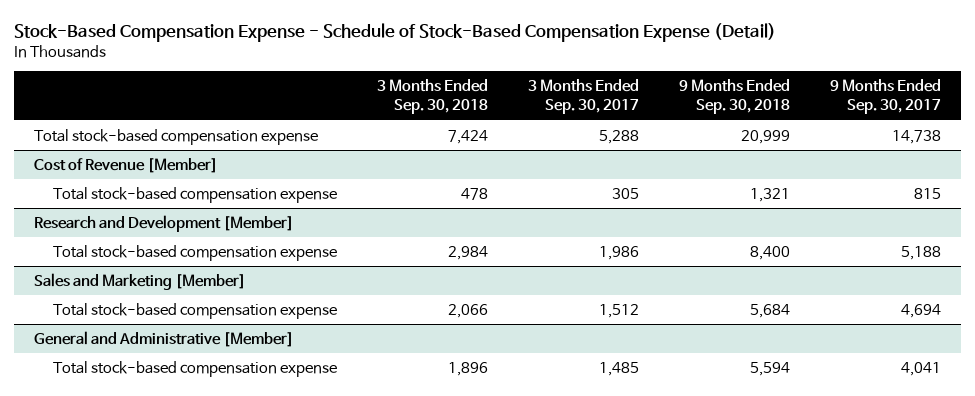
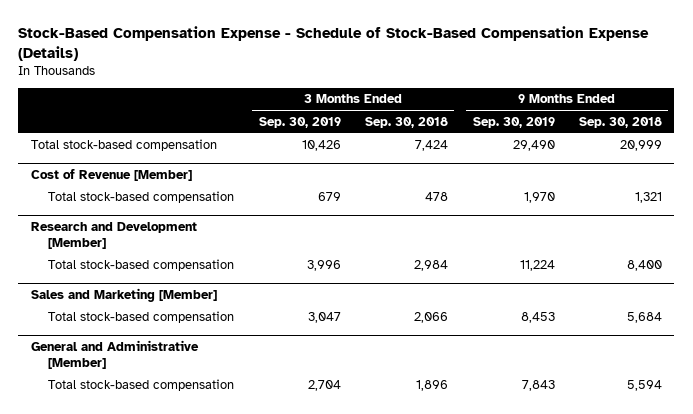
[13,22,776,42] Stock-Based Compensation Expense - Schedule of Stock-Based Compensation Expense (Detail) -> [18,26,650,62] Stock-Based Compensation Expense - Schedule of Stock-Based Compensation Expense (Details)
[528,79,640,115] 3 Months Ended Sep. 30, 2017 -> none
[830,79,942,115] 9 Months Ended Sep. 30, 2017 -> none
none -> [258,116,341,128] Sep. 30, 2019
none -> [472,116,555,128] Sep. 30, 2019
[33,128,318,145] Total stock-based compensation expense -> [30,139,217,152] Total stock-based compensation
[53,186,338,203] Total stock-based compensation expense -> [47,191,234,204] Total stock-based compensation
[53,244,338,261] Total stock-based compensation expense -> [47,259,234,272] Total stock-based compensation
[53,302,338,319] Total stock-based compensation expense -> [47,311,234,324] Total stock-based compensation
[53,360,338,377] Total stock-based compensation expense -> [47,379,234,392] Total stock-based compensation

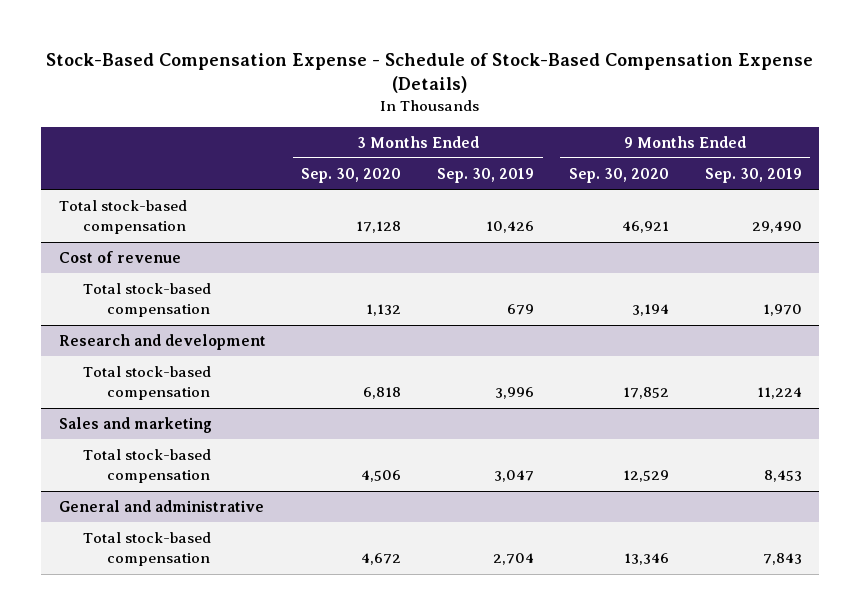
[365,116,449,128] Sep. 30, 2018 -> none
[579,116,663,128] Sep. 30, 2018 -> none
none -> [301,168,402,184] Sep. 30, 2020
none -> [569,168,670,184] Sep. 30, 2020
[30,169,192,182] Cost of Revenue [Member] -> [59,251,182,264] Cost of revenue
[30,222,197,249] Research and Development [Member] -> [59,334,267,351] Research and development
[30,288,217,303] Sales and Marketing [Member] -> [59,417,213,434] Sales and marketing
[30,340,199,369] General and Administrative [Member] -> [59,500,265,513] General and administrative

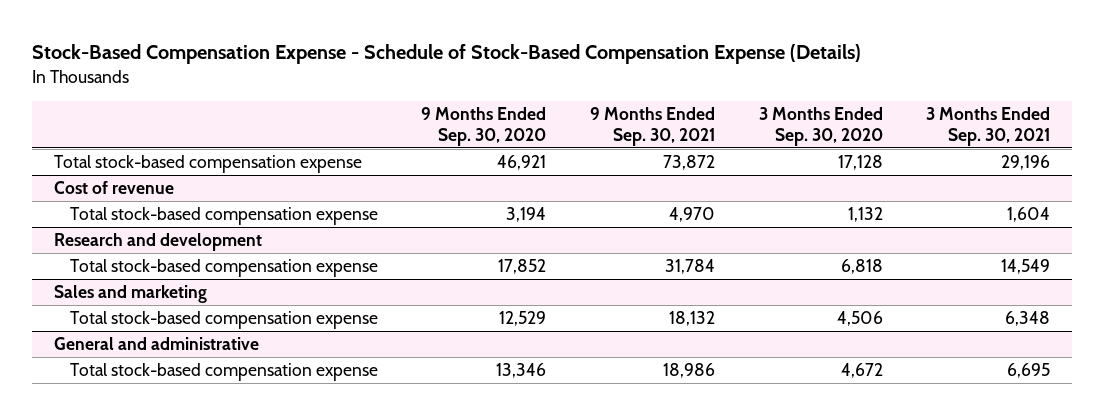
[436,168,534,184] Sep. 30, 2019 -> none
[704,168,802,184] Sep. 30, 2019 -> none
none -> [590,106,716,146] 9 Months Ended Sep. 30, 2021
none -> [926,106,1051,146] 3 Months Ended Sep. 30, 2021
[59,200,188,235] Total stock-based compensation -> [53,155,362,174] Total stock-based compensation expense
[82,283,211,318] Total stock-based compensation -> [69,207,378,226] Total stock-based compensation expense
[82,366,211,401] Total stock-based compensation -> [69,259,378,278] Total stock-based compensation expense
[82,449,211,484] Total stock-based compensation -> [69,311,378,330] Total stock-based compensation expense
[82,532,211,567] Total stock-based compensation -> [69,363,378,382] Total stock-based compensation expense

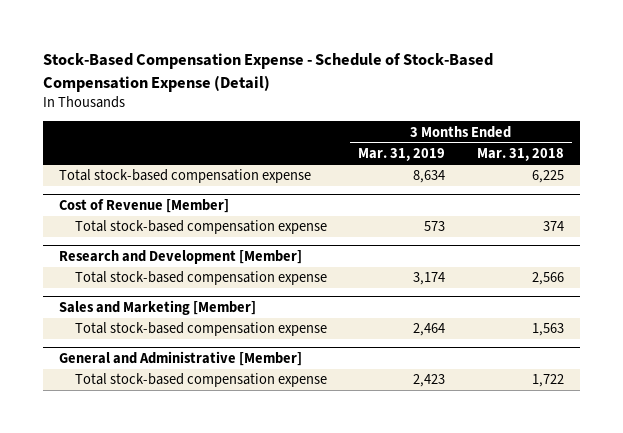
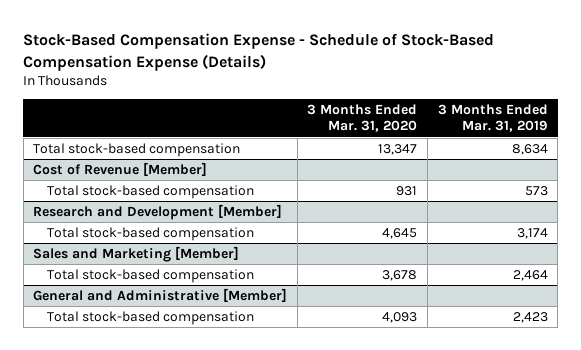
[43,53,494,92] Stock-Based Compensation Expense - Schedule of Stock-Based Compensation Expense (Detail) -> [23,32,495,71] Stock-Based Compensation Expense - Schedule of Stock-Based Compensation Expense (Details)
[476,148,564,162] Mar. 31, 2018 -> none
none -> [307,104,418,133] 3 Months Ended Mar. 31, 2020
[58,169,311,184] Total stock-based compensation expense -> [33,142,241,157] Total stock-based compensation
[74,220,327,235] Total stock-based compensation expense -> [47,184,255,199] Total stock-based compensation
[74,271,327,286] Total stock-based compensation expense -> [47,226,255,241] Total stock-based compensation
[74,322,327,337] Total stock-based compensation expense -> [47,268,255,283] Total stock-based compensation
[74,373,327,388] Total stock-based compensation expense -> [47,310,255,325] Total stock-based compensation

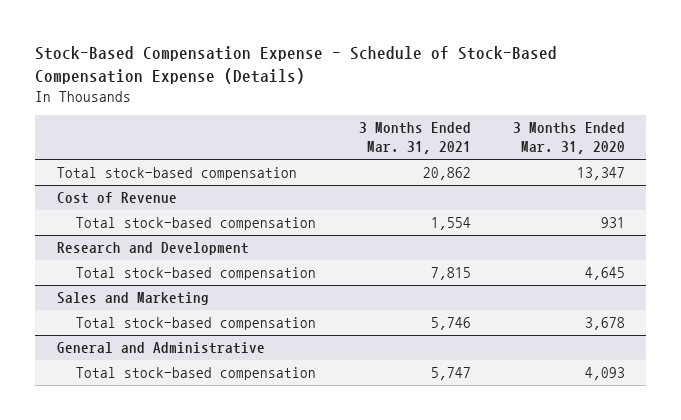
[437,104,548,133] 3 Months Ended Mar. 31, 2019 -> none
none -> [358,122,471,155] 3 Months Ended Mar. 31, 2021
[33,161,208,176] Cost of Revenue [Member] -> [56,192,177,205] Cost of Revenue
[33,203,283,220] Research and Development [Member] -> [56,242,249,256] Research and Development
[33,245,240,262] Sales and Marketing [Member] -> [56,292,209,306] Sales and Marketing
[33,287,288,302] General and Administrative [Member] -> [56,342,265,355] General and Administrative

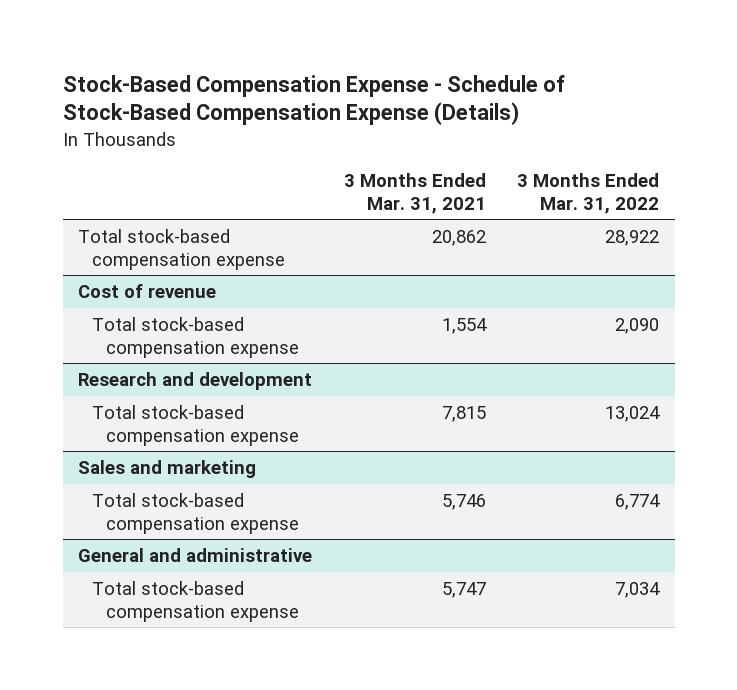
[512,122,625,155] 3 Months Ended Mar. 31, 2020 -> none
none -> [516,172,659,214] 3 Months Ended Mar. 31, 2022
[56,167,297,181] Total stock-based compensation -> [78,228,286,270] Total stock-based compensation expense
[56,192,177,205] Cost of Revenue -> [78,283,217,298] Cost of revenue
[76,217,317,231] Total stock-based compensation -> [92,316,300,358] Total stock-based compensation expense
[56,242,249,256] Research and Development -> [78,371,313,390] Research and development
[76,267,317,281] Total stock-based compensation -> [92,404,300,446] Total stock-based compensation expense
[56,292,209,306] Sales and Marketing -> [78,459,257,478] Sales and marketing
[76,317,317,331] Total stock-based compensation -> [92,492,300,534] Total stock-based compensation expense
[56,342,265,355] General and Administrative -> [78,547,313,562] General and administrative
[76,367,317,381] Total stock-based compensation -> [92,580,300,622] Total stock-based compensation expense

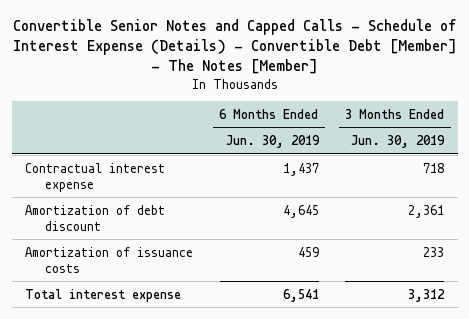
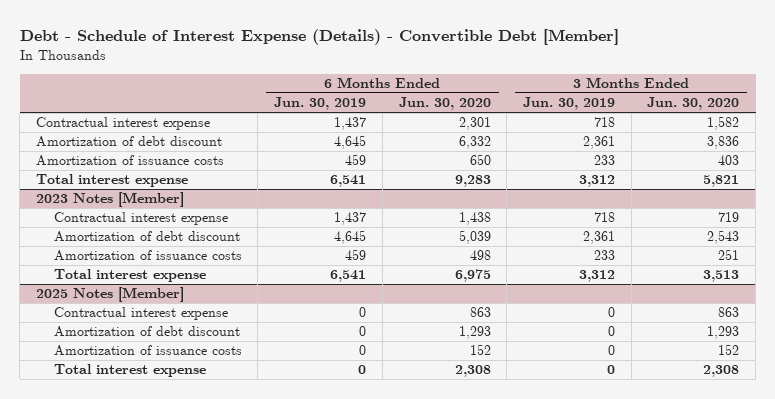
[12,19,457,75] Convertible Senior Notes and Capped Calls - Schedule of Interest Expense (Details) - Convertible Debt [Member] - The Notes [Member] -> [19,29,619,46] Debt - Schedule of Interest Expense (Details) - Convertible Debt [Member]
none -> [398,97,491,111] Jun. 30, 2020
none -> [647,97,740,111] Jun. 30, 2020
none -> [35,192,184,208] 2023 Notes [Member]
none -> [53,212,228,226] Contractual interest expense
none -> [53,231,240,243] Amortization of debt discount
none -> [53,250,242,262] Amortization of issuance costs
none -> [53,269,206,283] Total interest expense
none -> [35,287,184,303] 2025 Notes [Member]
none -> [53,307,228,321] Contractual interest expense
none -> [53,326,240,338] Amortization of debt discount
none -> [53,345,242,357] Amortization of issuance costs
none -> [53,364,206,378] Total interest expense

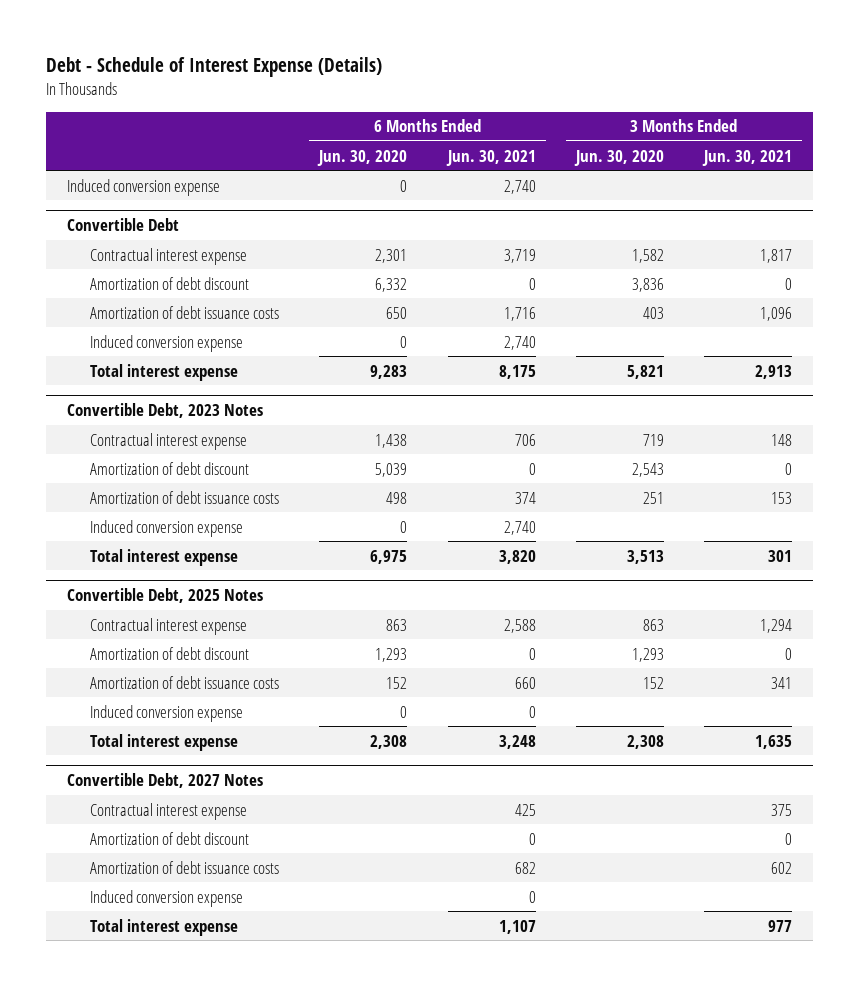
[19,29,619,46] Debt - Schedule of Interest Expense (Details) - Convertible Debt [Member] -> [46,57,383,78] Debt - Schedule of Interest Expense (Details)
[274,97,367,111] Jun. 30, 2019 -> none
[522,97,615,111] Jun. 30, 2019 -> none
none -> [445,149,536,166] Jun. 30, 2021
none -> [702,149,793,166] Jun. 30, 2021
none -> [66,178,220,196] Induced conversion expense
none -> [66,218,179,232] Convertible Debt
[35,155,224,167] Amortization of issuance costs -> [90,305,280,319] Amortization of debt issuance costs
none -> [90,334,244,352] Induced conversion expense
[35,192,184,208] 2023 Notes [Member] -> none
none -> [66,403,263,419] Convertible Debt, 2023 Notes
[53,250,242,262] Amortization of issuance costs -> [90,490,280,504] Amortization of debt issuance costs
none -> [90,519,244,537] Induced conversion expense
[35,287,184,303] 2025 Notes [Member] -> none
none -> [66,588,263,604] Convertible Debt, 2025 Notes
[53,345,242,357] Amortization of issuance costs -> [90,675,280,689] Amortization of debt issuance costs
none -> [90,704,244,722] Induced conversion expense
none -> [66,773,263,789] Convertible Debt, 2027 Notes
none -> [90,802,248,820] Contractual interest expense
none -> [90,831,250,845] Amortization of debt discount
none -> [90,860,280,874] Amortization of debt issuance costs
none -> [90,889,244,907] Induced conversion expense
none -> [90,918,239,936] Total interest expense

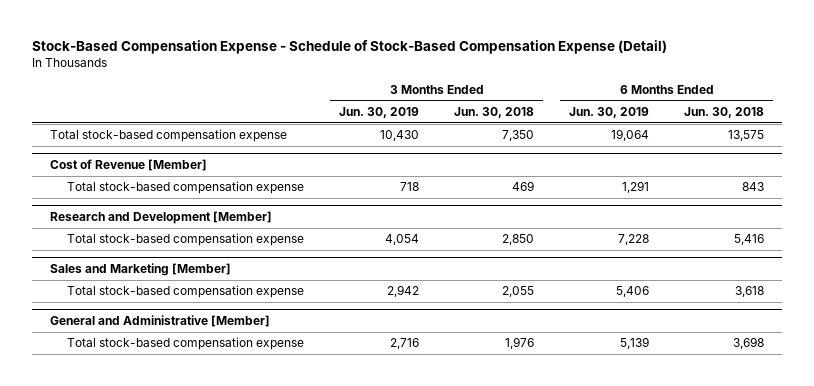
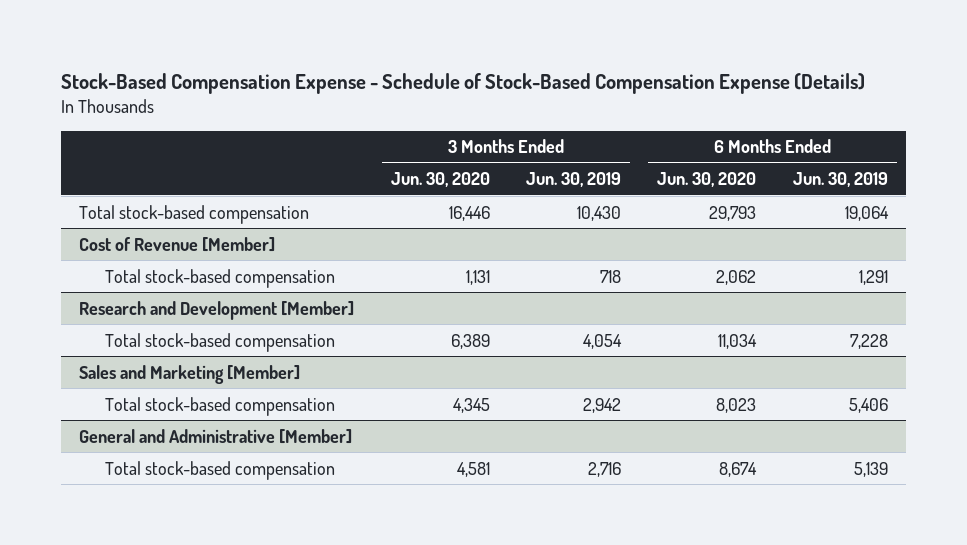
[32,39,668,54] Stock-Based Compensation Expense - Schedule of Stock-Based Compensation Expense (Detail) -> [61,72,866,94] Stock-Based Compensation Expense - Schedule of Stock-Based Compensation Expense (Details)
[454,106,535,118] Jun. 30, 2018 -> none
[684,106,765,118] Jun. 30, 2018 -> none
none -> [390,172,490,188] Jun. 30, 2020
none -> [657,172,757,188] Jun. 30, 2020
[49,129,287,143] Total stock-based compensation expense -> [79,204,310,224] Total stock-based compensation
[67,181,305,195] Total stock-based compensation expense -> [104,268,335,288] Total stock-based compensation
[67,233,305,247] Total stock-based compensation expense -> [104,332,335,352] Total stock-based compensation
[67,285,305,299] Total stock-based compensation expense -> [104,396,335,416] Total stock-based compensation
[67,337,305,351] Total stock-based compensation expense -> [104,460,335,480] Total stock-based compensation

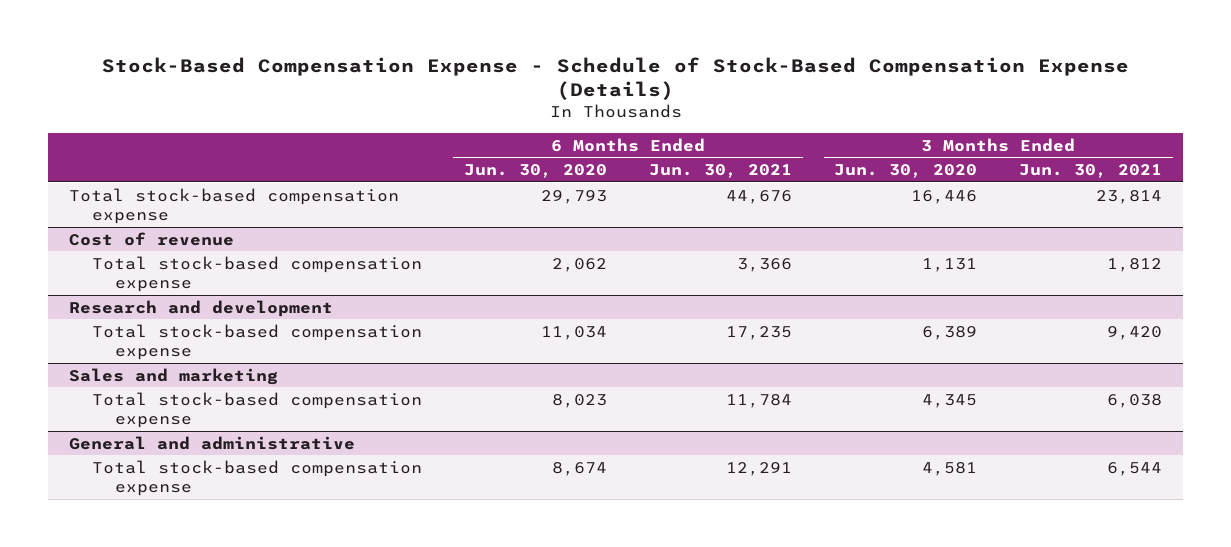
[526,172,622,188] Jun. 30, 2019 -> none
[792,172,888,188] Jun. 30, 2019 -> none
none -> [649,163,793,178] Jun. 30, 2021
none -> [1019,163,1163,178] Jun. 30, 2021
[79,204,310,224] Total stock-based compensation -> [69,187,400,225] Total stock-based compensation expense
[79,236,276,252] Cost of Revenue [Member] -> [69,231,235,246] Cost of revenue
[104,268,335,288] Total stock-based compensation -> [91,255,422,293] Total stock-based compensation expense
[79,300,355,320] Research and Development [Member] -> [69,299,334,317] Research and development
[104,332,335,352] Total stock-based compensation -> [91,323,422,361] Total stock-based compensation expense
[79,364,301,384] Sales and Marketing [Member] -> [69,367,279,385] Sales and marketing
[104,396,335,416] Total stock-based compensation -> [91,391,422,429] Total stock-based compensation expense
[79,428,353,444] General and Administrative [Member] -> [69,435,356,450] General and administrative
[104,460,335,480] Total stock-based compensation -> [91,459,422,497] Total stock-based compensation expense

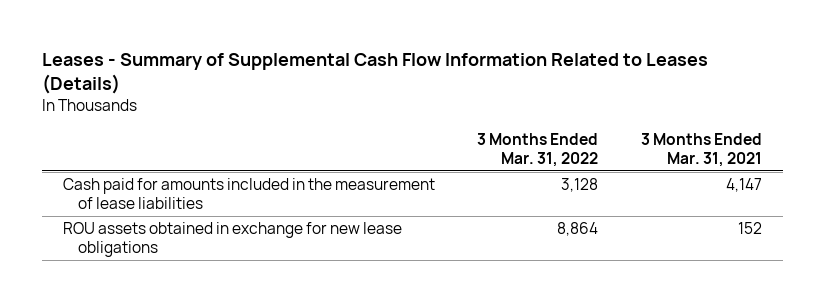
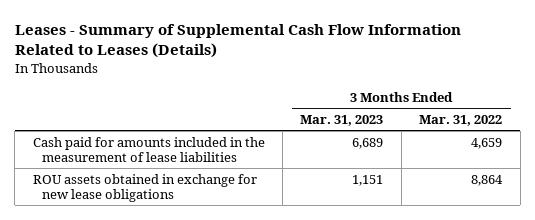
[640,132,762,168] 3 Months Ended Mar. 31, 2021 -> none
none -> [300,114,384,126] Mar. 31, 2023
[561,177,599,192] 3,128 -> [471,137,503,149] 4,659

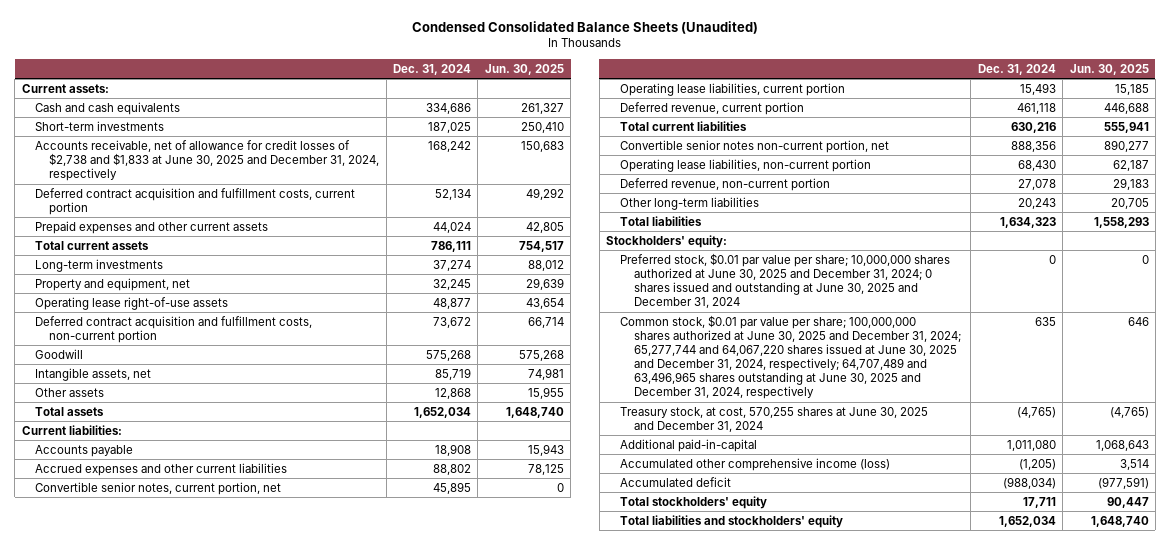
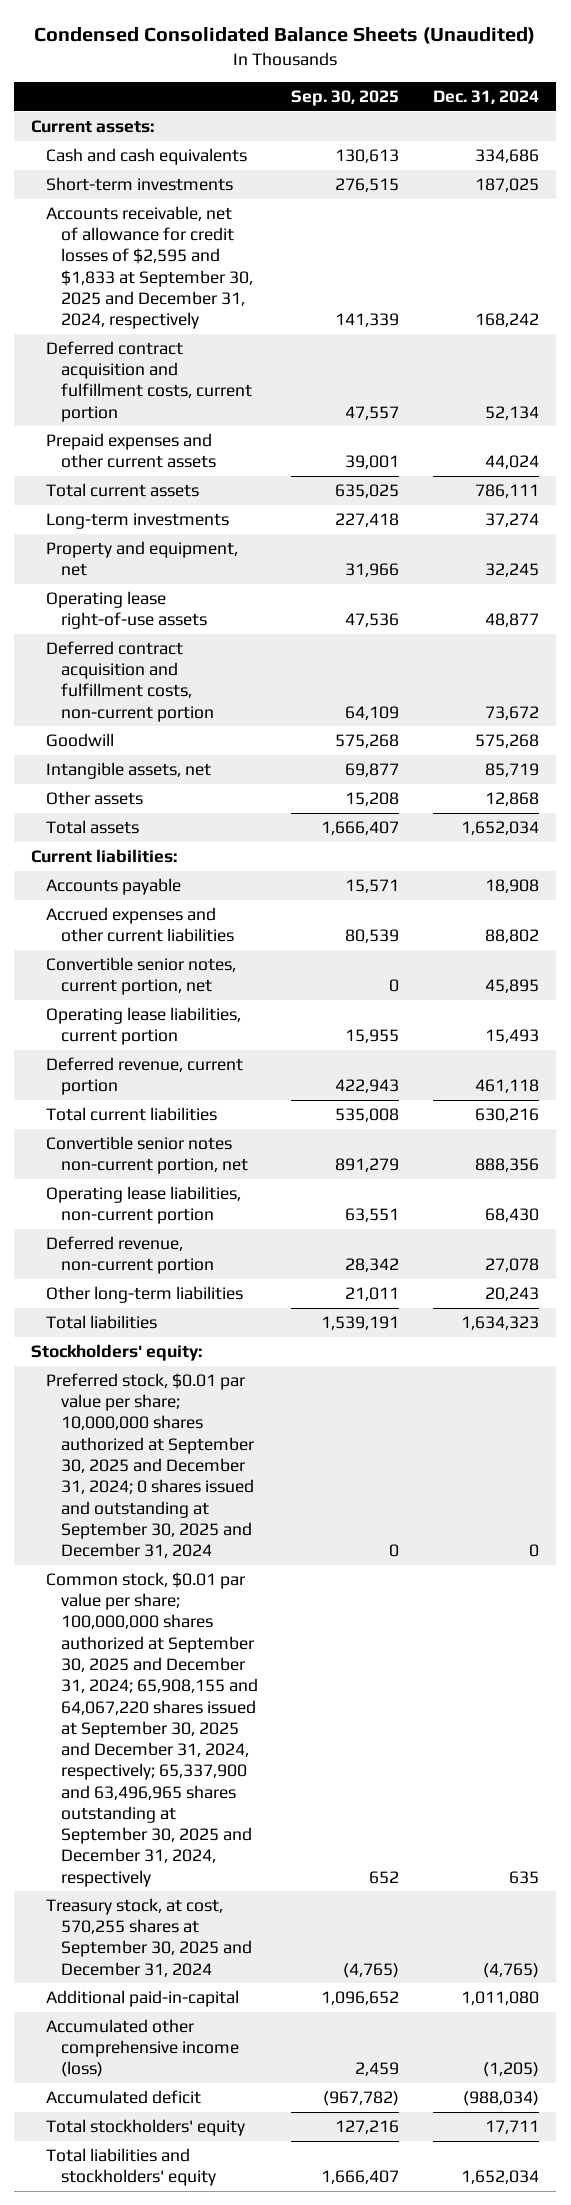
[484,63,564,75] Jun. 30, 2025 -> none
none -> [291,90,400,107] Sep. 30, 2025
[35,139,380,181] Accounts receivable, net of allowance for credit losses of $2,738 and $1,833 at June 30, 2025 and December 31, 2024, respectively -> [45,205,253,330] Accounts receivable, net of allowance for credit losses of $2,595 and $1,833 at September 30, 2025 and December 31, 2024, respectively
[619,252,950,309] Preferred stock, $0.01 par value per share; 10,000,000 shares authorized at June 30, 2025 and December 31, 2024; 0 shares issued and outstanding at June 30, 2025 and December 31, 2024 -> [45,1372,254,1559] Preferred stock, $0.01 par value per share; 10,000,000 shares authorized at September 30, 2025 and December 31, 2024; 0 shares issued and outstanding at September 30, 2025 and December 31, 2024
[619,314,961,400] Common stock, $0.01 par value per share; 100,000,000 shares authorized at June 30, 2025 and December 31, 2024; 65,277,744 and 64,067,220 shares issued at June 30, 2025 and December 31, 2024, respectively; 64,707,489 and 63,496,965 shares outstanding at June 30, 2025 and December 31, 2024, respectively -> [45,1571,258,1887] Common stock, $0.01 par value per share; 100,000,000 shares authorized at September 30, 2025 and December 31, 2024; 65,908,155 and 64,067,220 shares issued at September 30, 2025 and December 31, 2024, respectively; 65,337,900 and 63,496,965 shares outstanding at September 30, 2025 and December 31, 2024, respectively
[619,406,928,432] Treasury stock, at cost, 570,255 shares at June 30, 2025 and December 31, 2024 -> [45,1897,252,1977] Treasury stock, at cost, 570,255 shares at September 30, 2025 and December 31, 2024

